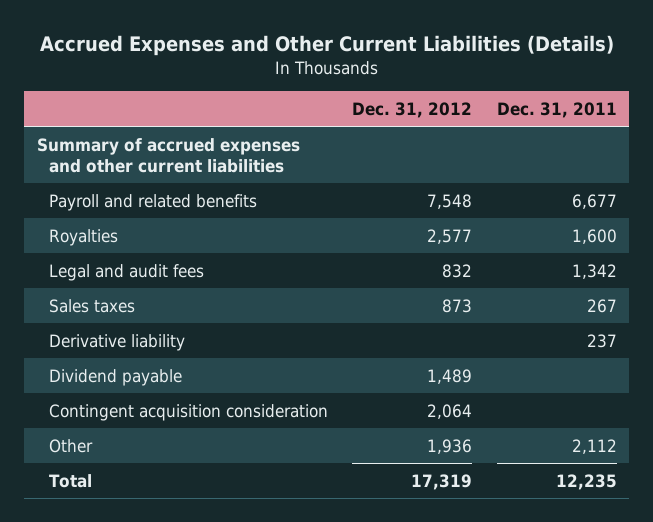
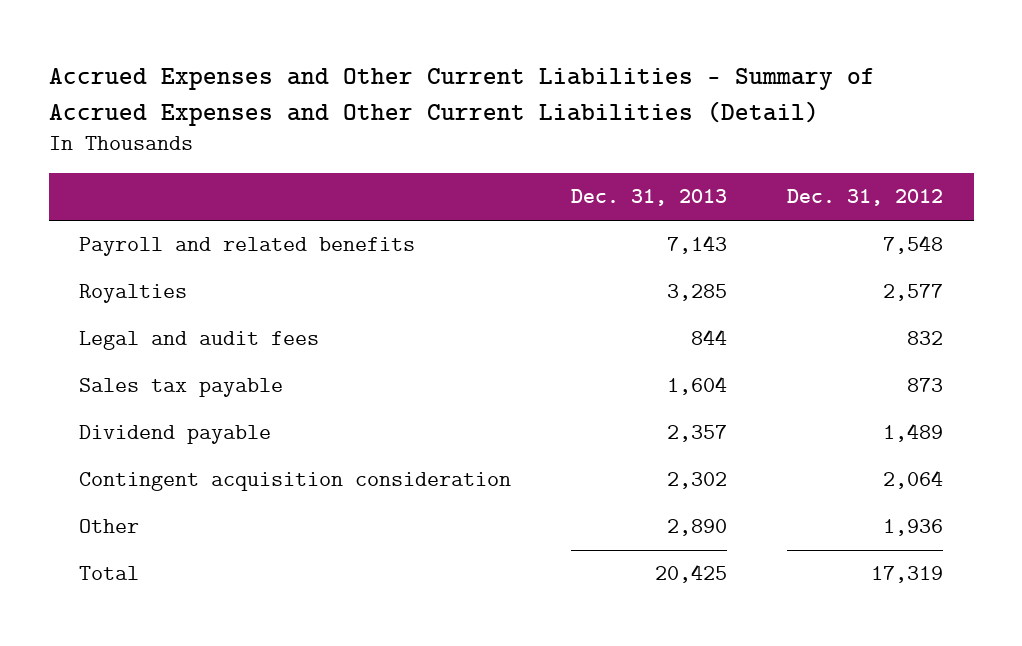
[39,35,614,57] Accrued Expenses and Other Current Liabilities (Details) -> [48,68,875,126] Accrued Expenses and Other Current Liabilities - Summary of Accrued Expenses and Other Current Liabilities (Detail)
[496,102,617,119] Dec. 31, 2011 -> none
none -> [571,189,728,207] Dec. 31, 2013
[36,137,300,173] Summary of accrued expenses and other current liabilities -> none
[49,333,186,351] Derivative liability -> none
[49,298,136,313] Sales taxes -> [78,378,283,398] Sales tax payable

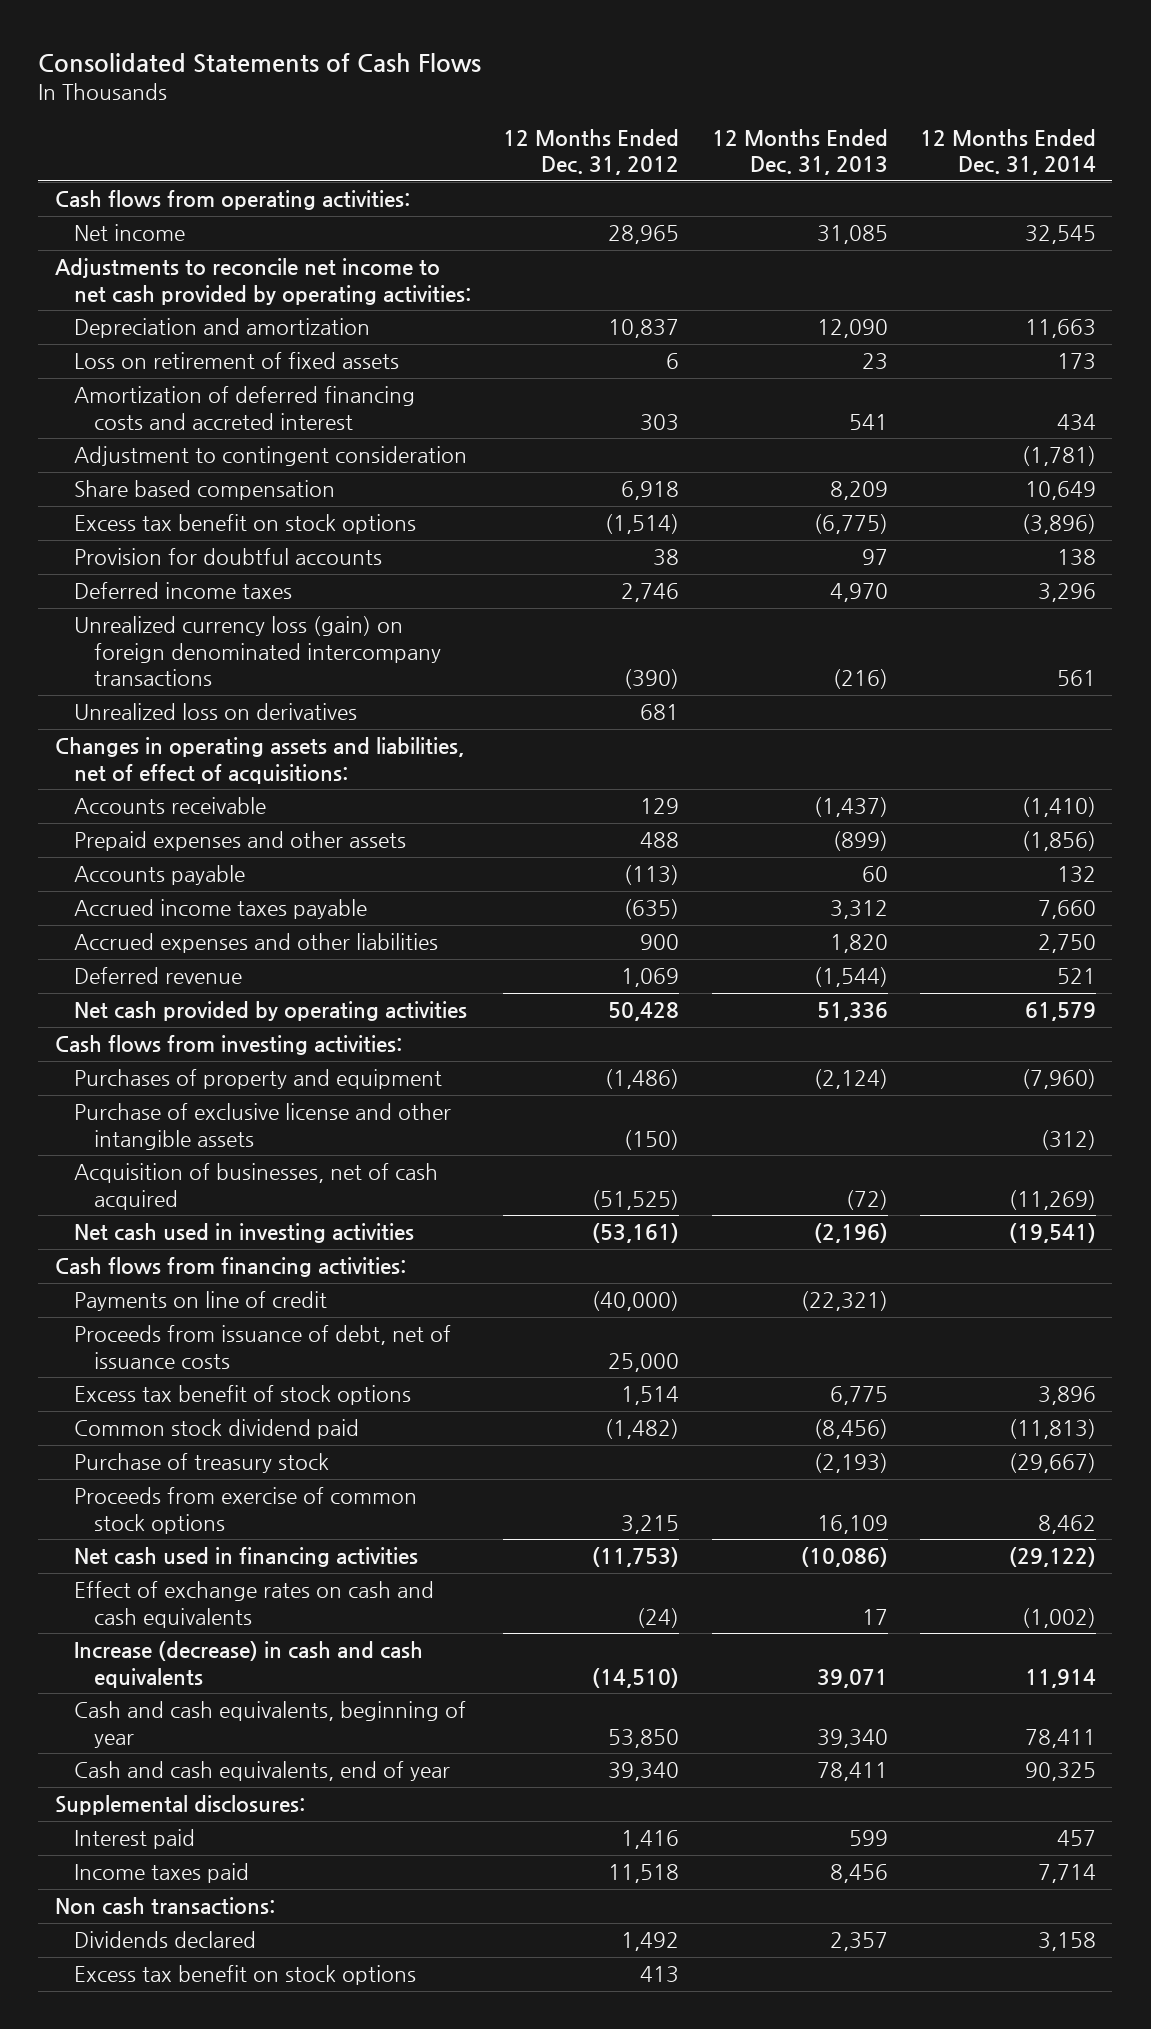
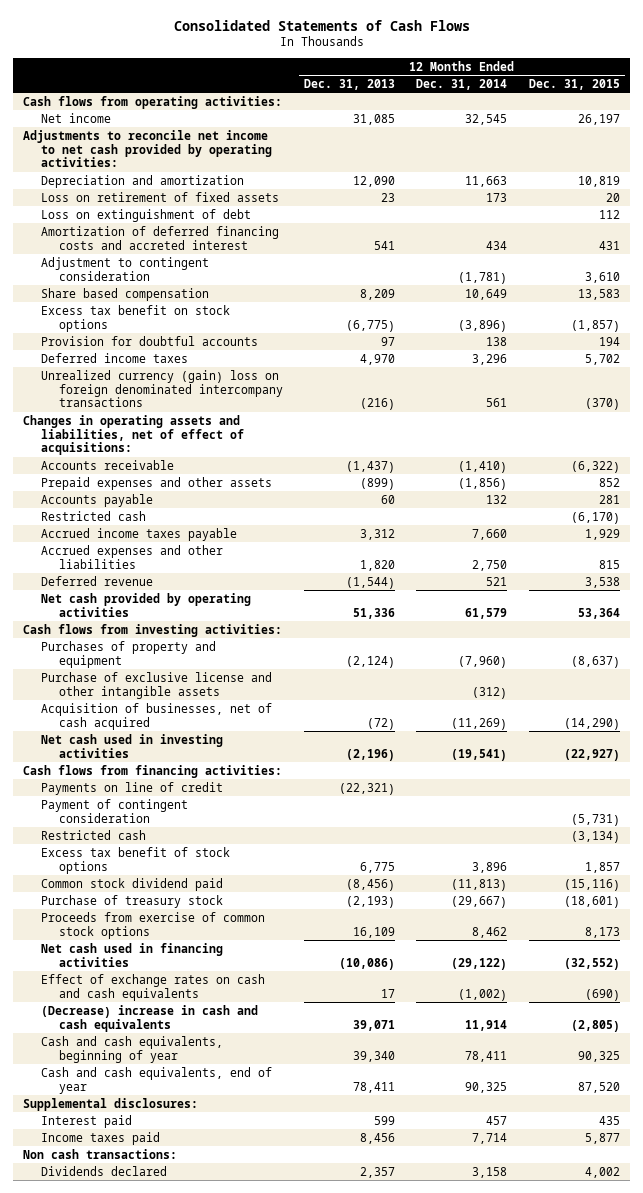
[503,128,680,176] 12 Months Ended Dec. 31, 2012 -> none
none -> [528,78,620,90] Dec. 31, 2015
none -> [41,208,252,222] Loss on extinguishment of debt
[74,703,358,721] Unrealized loss on derivatives -> none
[74,616,441,687] Unrealized currency loss (gain) on foreign denominated intercompany transactions -> [41,369,283,408] Unrealized currency (gain) loss on foreign denominated intercompany transactions
none -> [41,510,147,521] Restricted cash
[74,1325,452,1369] Proceeds from issuance of debt, net of issuance costs -> none
none -> [41,798,189,823] Payment of contingent consideration
none -> [41,829,147,840] Restricted cash
[74,1641,424,1688] Increase (decrease) in cash and cash equivalents -> [41,1004,259,1032] (Decrease) increase in cash and cash equivalents
[74,1965,417,1986] Excess tax benefit on stock options -> none

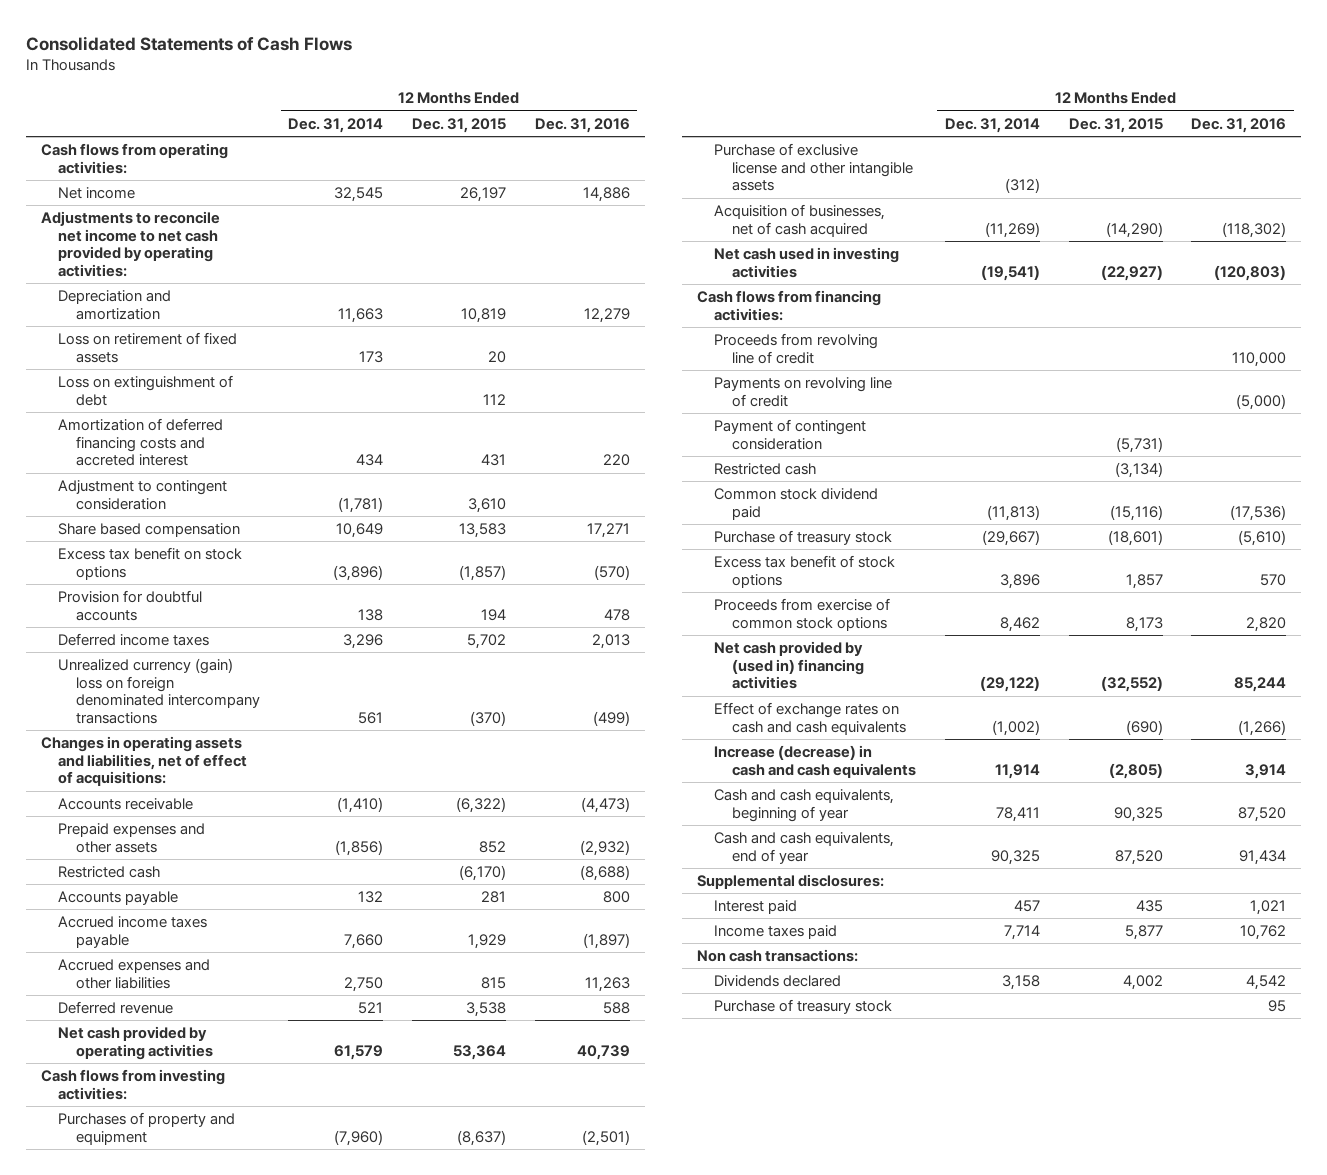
[304,78,396,90] Dec. 31, 2013 -> none
none -> [535,117,631,133] Dec. 31, 2016
[41,493,154,507] Accounts payable -> [58,891,179,906] Accounts payable
none -> [714,333,879,364] Proceeds from revolving line of credit
[41,781,224,795] Payments on line of credit -> [714,377,893,407] Payments on revolving line of credit
[41,846,231,874] Excess tax benefit of stock options -> [714,555,896,588] Excess tax benefit of stock options
[41,942,224,967] Net cash used in financing activities -> [714,641,864,690] Net cash provided by (used in) financing activities
[41,1004,259,1032] (Decrease) increase in cash and cash equivalents -> [714,745,916,778] Increase (decrease) in cash and cash equivalents
none -> [714,999,893,1015] Purchase of treasury stock

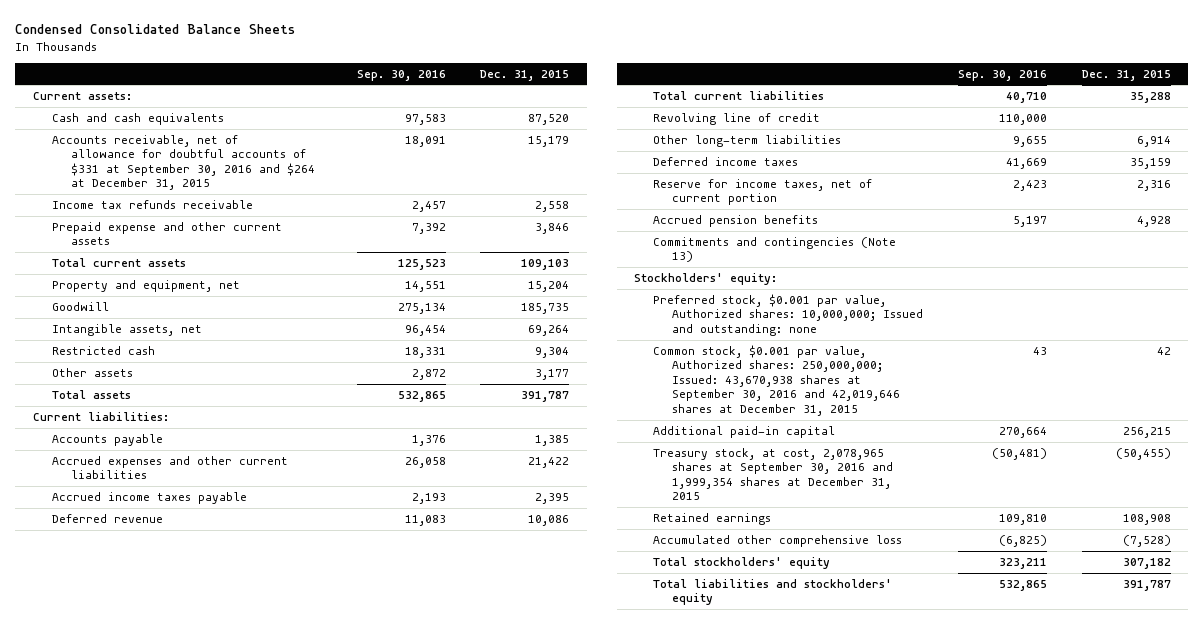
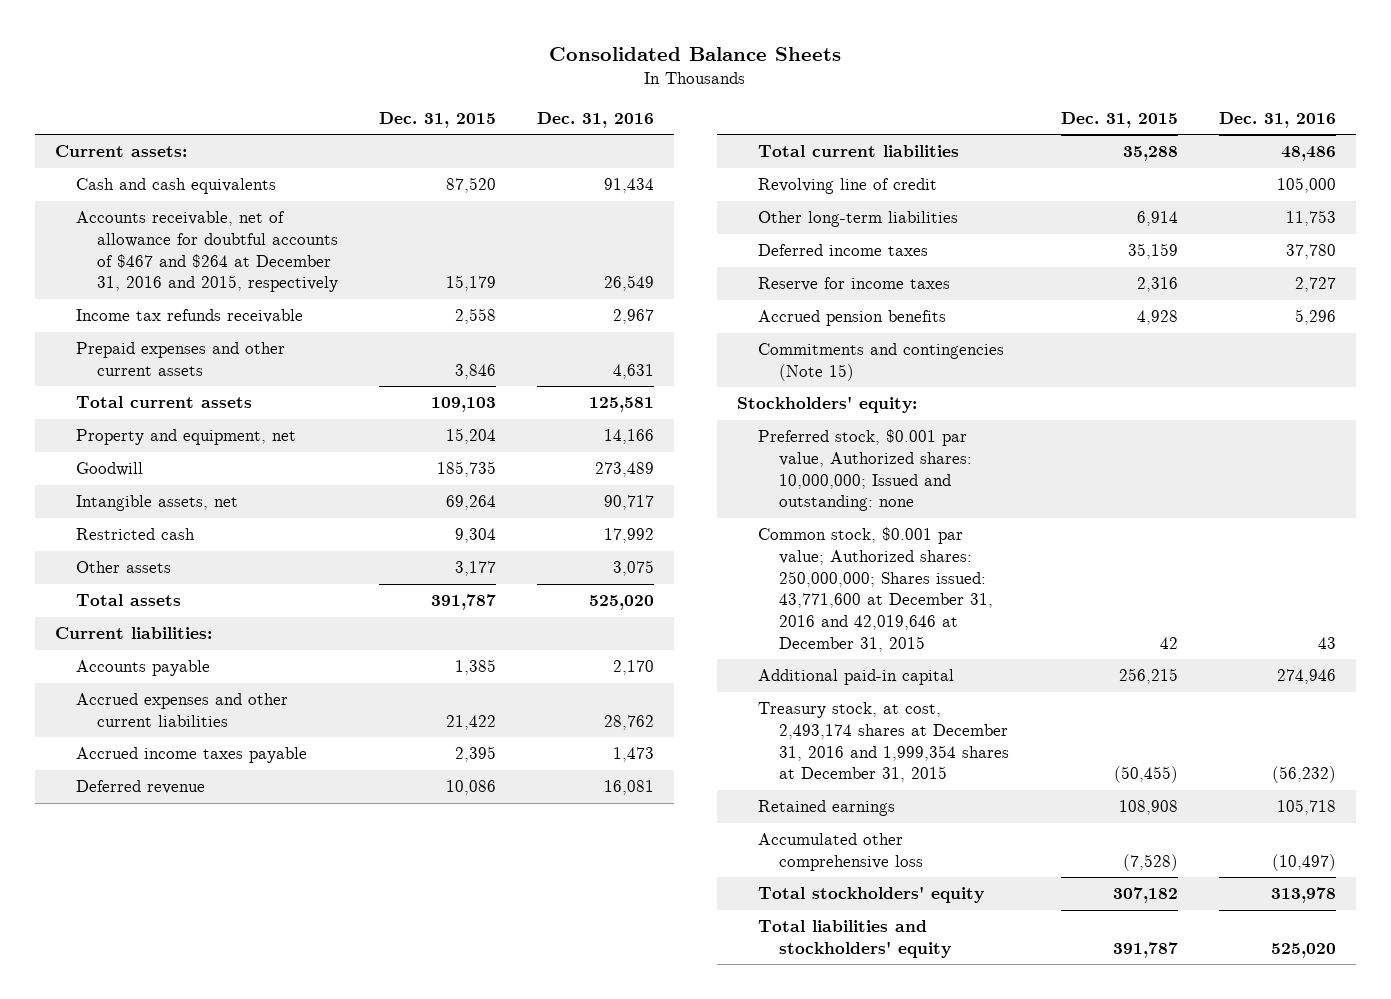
[15,24,296,35] Condensed Consolidated Balance Sheets -> [549,47,842,62] Consolidated Balance Sheets
[356,69,446,81] Sep. 30, 2016 -> none
none -> [536,111,654,128] Dec. 31, 2016
[51,135,315,191] Accounts receivable, net of allowance for doubtful accounts of $331 at September 30, 2016 and $264 at December 31, 2015 -> [76,211,339,293] Accounts receivable, net of allowance for doubtful accounts of $467 and $264 at December 31, 2016 and 2015, respectively
[51,222,282,246] Prepaid expense and other current assets -> [76,342,286,376] Prepaid expenses and other current assets
[653,179,873,206] Reserve for income taxes, net of current portion -> [758,277,951,292] Reserve for income taxes
[653,237,897,263] Commitments and contingencies (Note 13) -> [758,343,1005,381] Commitments and contingencies (Note 15)
[653,345,901,416] Common stock, $0.001 par value, Authorized shares: 250,000,000; Issued: 43,670,938 shares at September 30, 2016 and 42,019,646 shares at December 31, 2015 -> [758,527,994,652] Common stock, $0.001 par value; Authorized shares: 250,000,000; Shares issued: 43,771,600 at December 31, 2016 and 42,019,646 at December 31, 2015
[653,448,894,501] Treasury stock, at cost, 2,078,965 shares at September 30, 2016 and 1,999,354 shares at December 31, 2015 -> [758,702,1010,783] Treasury stock, at cost, 2,493,174 shares at December 31, 2016 and 1,999,354 shares at December 31, 2015

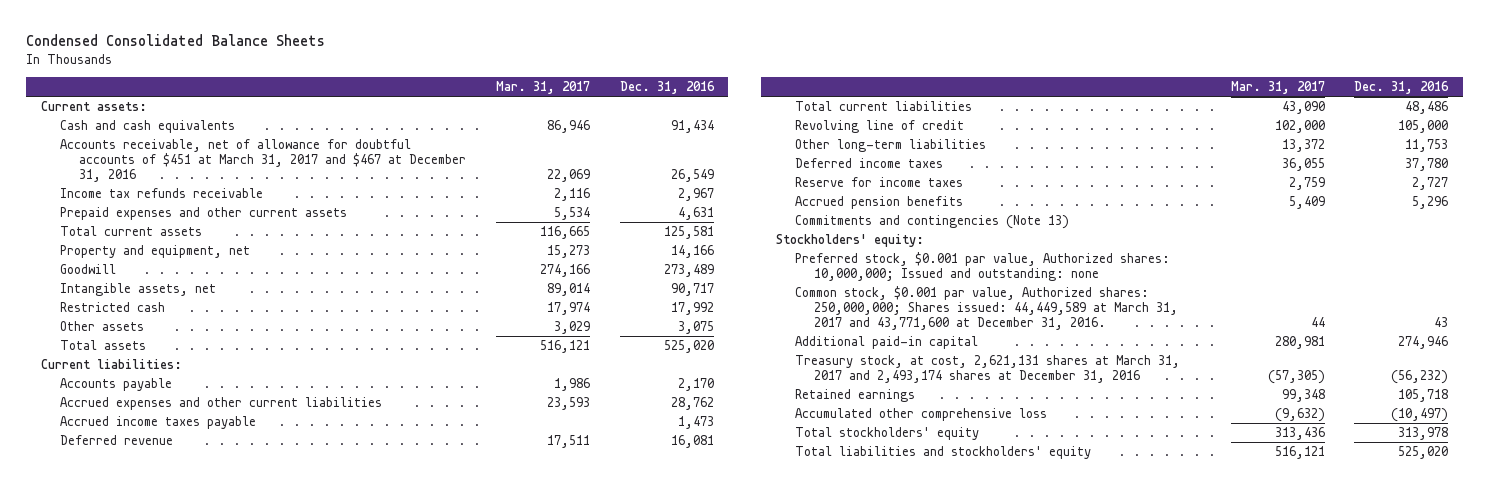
[549,47,842,62] Consolidated Balance Sheets -> [26,34,326,47] Condensed Consolidated Balance Sheets
[379,111,497,128] Dec. 31, 2015 -> none
none -> [495,81,590,95] Mar. 31, 2017
[76,211,339,293] Accounts receivable, net of allowance for doubtful accounts of $467 and $264 at December 31, 2016 and 2015, respectively -> [60,138,467,183] Accounts receivable, net of allowance for doubtful accounts of $451 at March 31, 2017 and $467 at December 31, 2016
[758,343,1005,381] Commitments and contingencies (Note 15) -> [794,214,1069,229] Commitments and contingencies (Note 13)
[758,527,994,652] Common stock, $0.001 par value; Authorized shares: 250,000,000; Shares issued: 43,771,600 at December 31, 2016 and 42,019,646 at December 31, 2015 -> [794,285,1178,331] Common stock, $0.001 par value, Authorized shares: 250,000,000; Shares issued: 44,449,589 at March 31, 2017 and 43,771,600 at December 31, 2016.
[758,702,1010,783] Treasury stock, at cost, 2,493,174 shares at December 31, 2016 and 1,999,354 shares at December 31, 2015 -> [794,354,1180,384] Treasury stock, at cost, 2,621,131 shares at March 31, 2017 and 2,493,174 shares at December 31, 2016

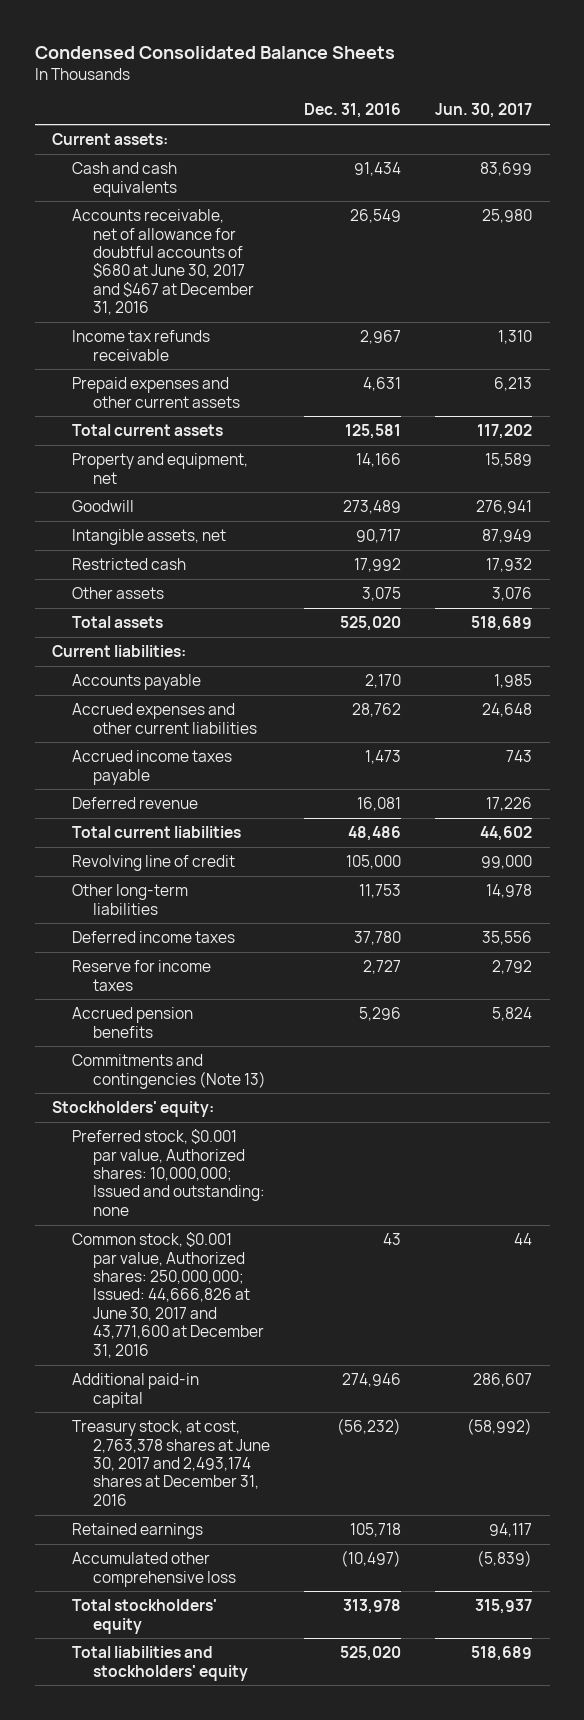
[495,81,590,95] Mar. 31, 2017 -> none
none -> [435,103,533,119] Jun. 30, 2017
[60,138,467,183] Accounts receivable, net of allowance for doubtful accounts of $451 at March 31, 2017 and $467 at December 31, 2016 -> [72,209,254,316] Accounts receivable, net of allowance for doubtful accounts of $680 at June 30, 2017 and $467 at December 31, 2016
[794,285,1178,331] Common stock, $0.001 par value, Authorized shares: 250,000,000; Shares issued: 44,449,589 at March 31, 2017 and 43,771,600 at December 31, 2016. -> [72,1232,264,1358] Common stock, $0.001 par value, Authorized shares: 250,000,000; Issued: 44,666,826 at June 30, 2017 and 43,771,600 at December 31, 2016
[794,354,1180,384] Treasury stock, at cost, 2,621,131 shares at March 31, 2017 and 2,493,174 shares at December 31, 2016 -> [72,1420,270,1506] Treasury stock, at cost, 2,763,378 shares at June 30, 2017 and 2,493,174 shares at December 31, 2016

